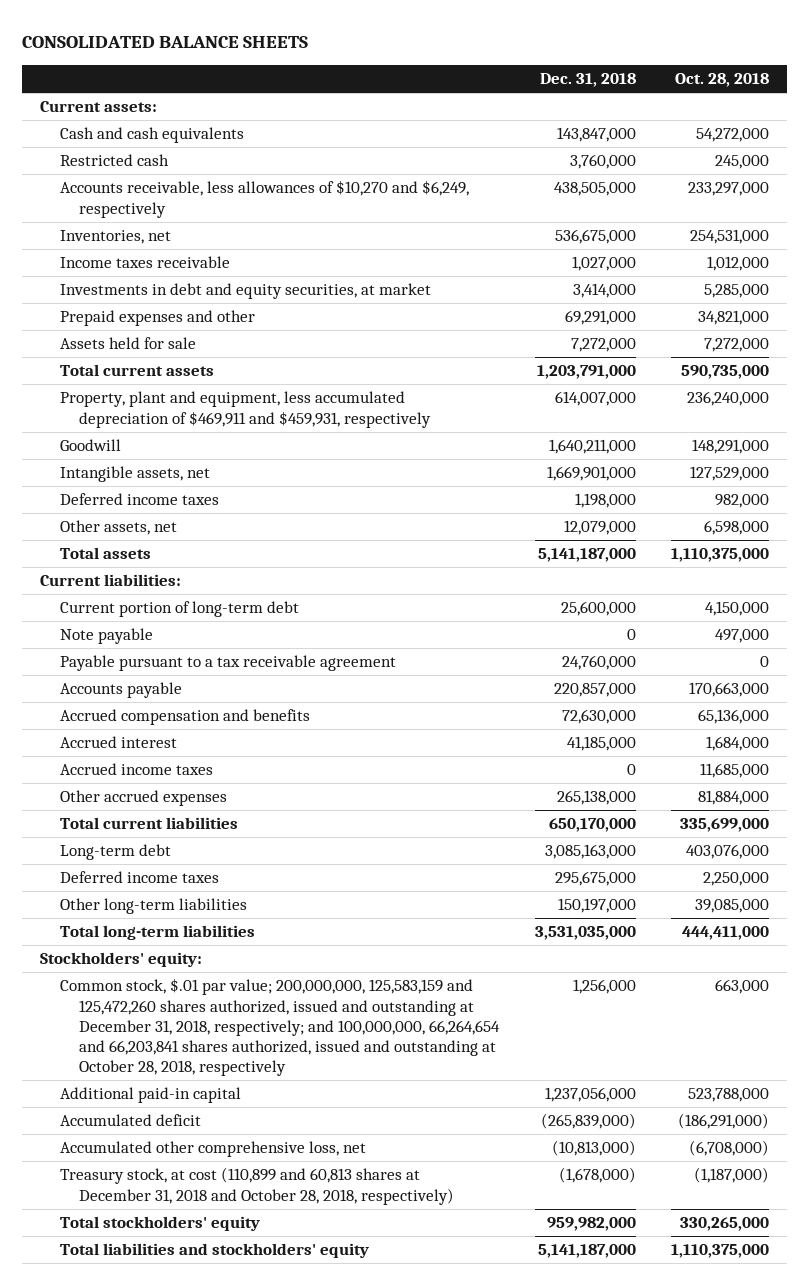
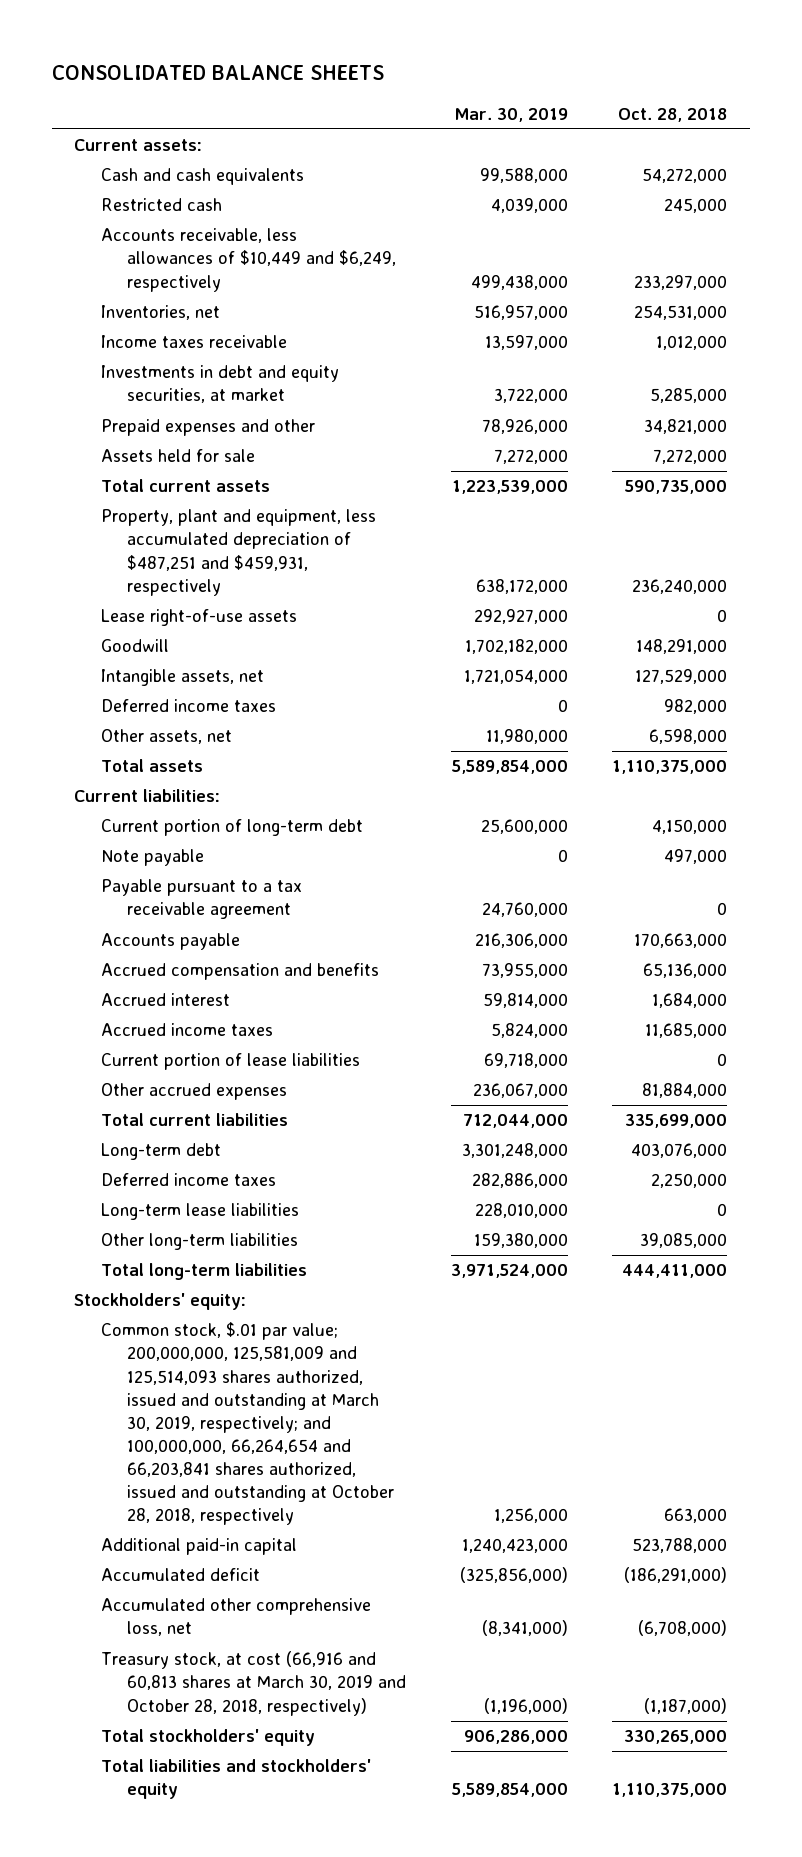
[539,73,636,88] Dec. 31, 2018 -> none
none -> [453,107,568,122] Mar. 30, 2019
[59,180,469,218] Accounts receivable, less allowances of $10,270 and $6,249, respectively -> [100,228,396,292] Accounts receivable, less allowances of $10,449 and $6,249, respectively
[59,391,432,428] Property, plant and equipment, less accumulated depreciation of $469,911 and $459,931, respectively -> [100,509,376,596] Property, plant and equipment, less accumulated depreciation of $487,251 and $459,931, respectively
none -> [100,609,297,627] Lease right-of-use assets
none -> [100,1053,360,1071] Current portion of lease liabilities
none -> [100,1203,299,1221] Long-term lease liabilities
[59,978,501,1077] Common stock, $.01 par value; 200,000,000, 125,583,159 and 125,472,260 shares authorized, issued and outstanding at December 31, 2018, respectively; and 100,000,000, 66,264,654 and 66,203,841 shares authorized, issued and outstanding at October 28, 2018, respectively -> [100,1322,394,1525] Common stock, $.01 par value; 200,000,000, 125,581,009 and 125,514,093 shares authorized, issued and outstanding at March 30, 2019, respectively; and 100,000,000, 66,264,654 and 66,203,841 shares authorized, issued and outstanding at October 28, 2018, respectively
[59,1167,455,1205] Treasury stock, at cost (110,899 and 60,813 shares at December 31, 2018 and October 28, 2018, respectively) -> [100,1651,406,1716] Treasury stock, at cost (66,916 and 60,813 shares at March 30, 2019 and October 28, 2018, respectively)

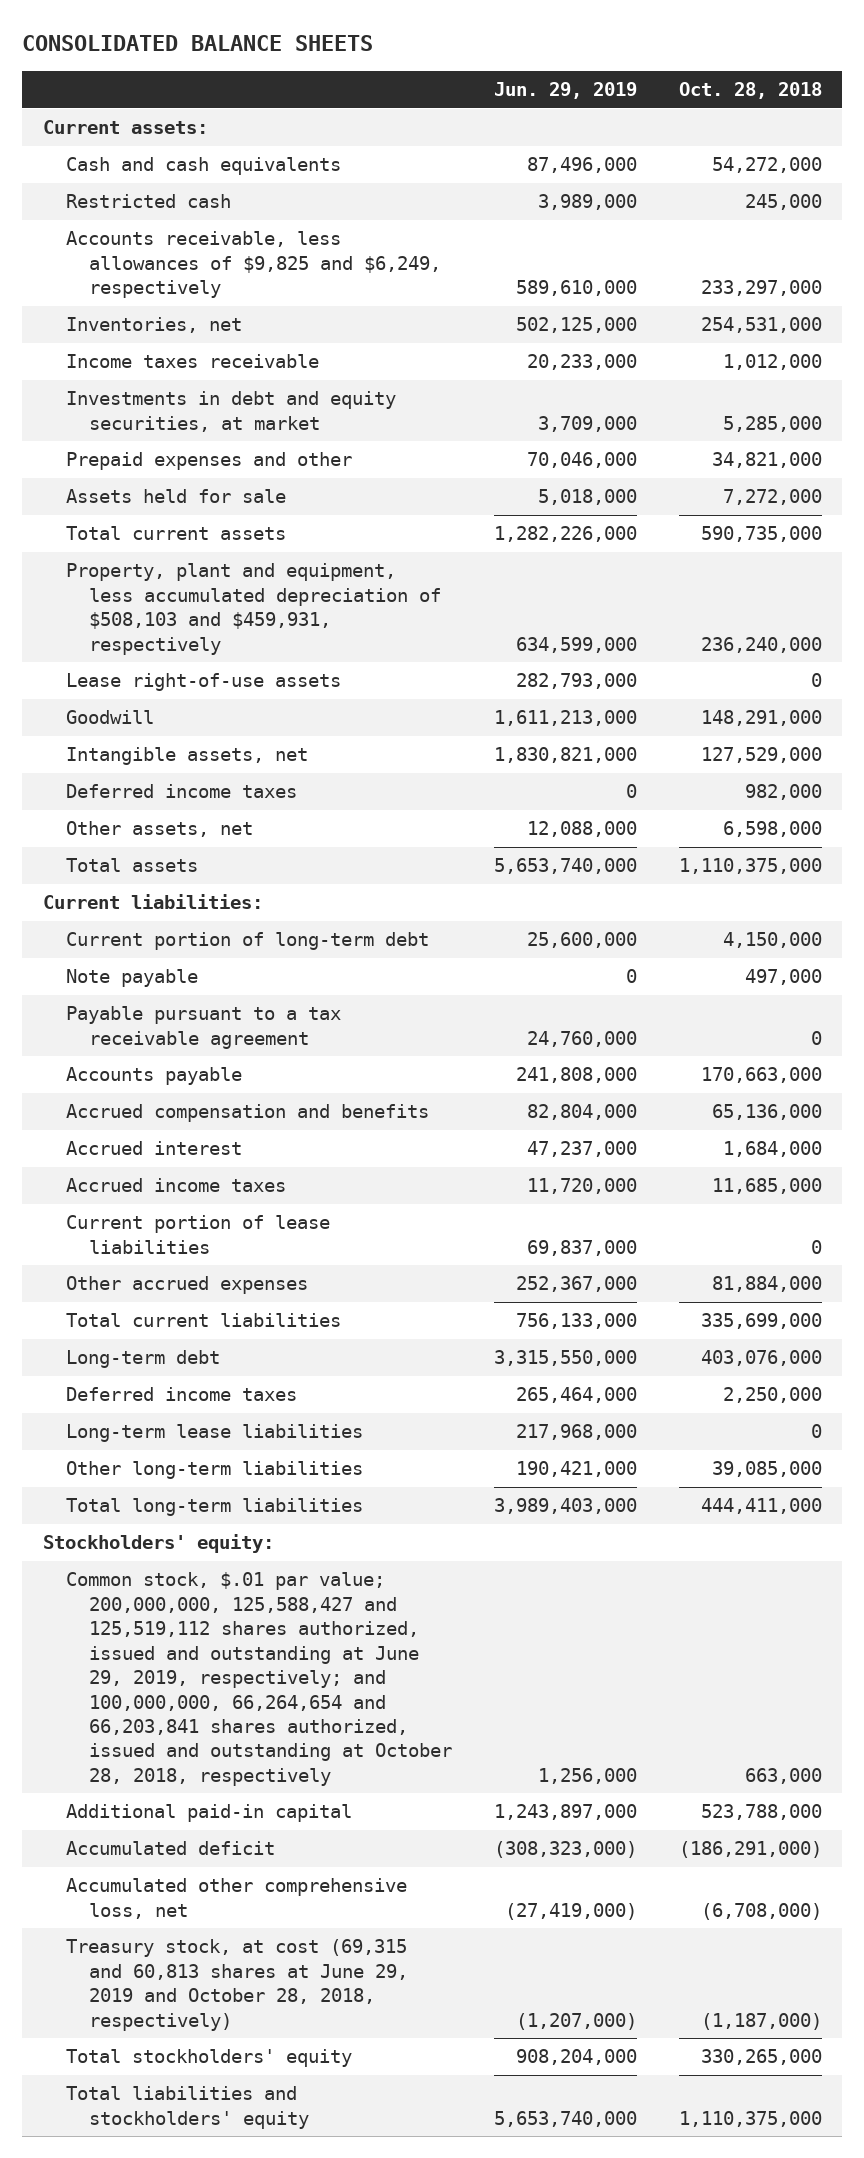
[453,107,568,122] Mar. 30, 2019 -> none
none -> [493,82,637,100] Jun. 29, 2019
[100,228,396,292] Accounts receivable, less allowances of $10,449 and $6,249, respectively -> [65,231,441,299] Accounts receivable, less allowances of $9,825 and $6,249, respectively
[100,509,376,596] Property, plant and equipment, less accumulated depreciation of $487,251 and $459,931, respectively -> [65,563,441,655] Property, plant and equipment, less accumulated depreciation of $508,103 and $459,931, respectively
[100,1322,394,1525] Common stock, $.01 par value; 200,000,000, 125,581,009 and 125,514,093 shares authorized, issued and outstanding at March 30, 2019, respectively; and 100,000,000, 66,264,654 and 66,203,841 shares authorized, issued and outstanding at October 28, 2018, respectively -> [65,1572,452,1786] Common stock, $.01 par value; 200,000,000, 125,588,427 and 125,519,112 shares authorized, issued and outstanding at June 29, 2019, respectively; and 100,000,000, 66,264,654 and 66,203,841 shares authorized, issued and outstanding at October 28, 2018, respectively
[100,1651,406,1716] Treasury stock, at cost (66,916 and 60,813 shares at March 30, 2019 and October 28, 2018, respectively) -> [65,1939,408,2031] Treasury stock, at cost (69,315 and 60,813 shares at June 29, 2019 and October 28, 2018, respectively)

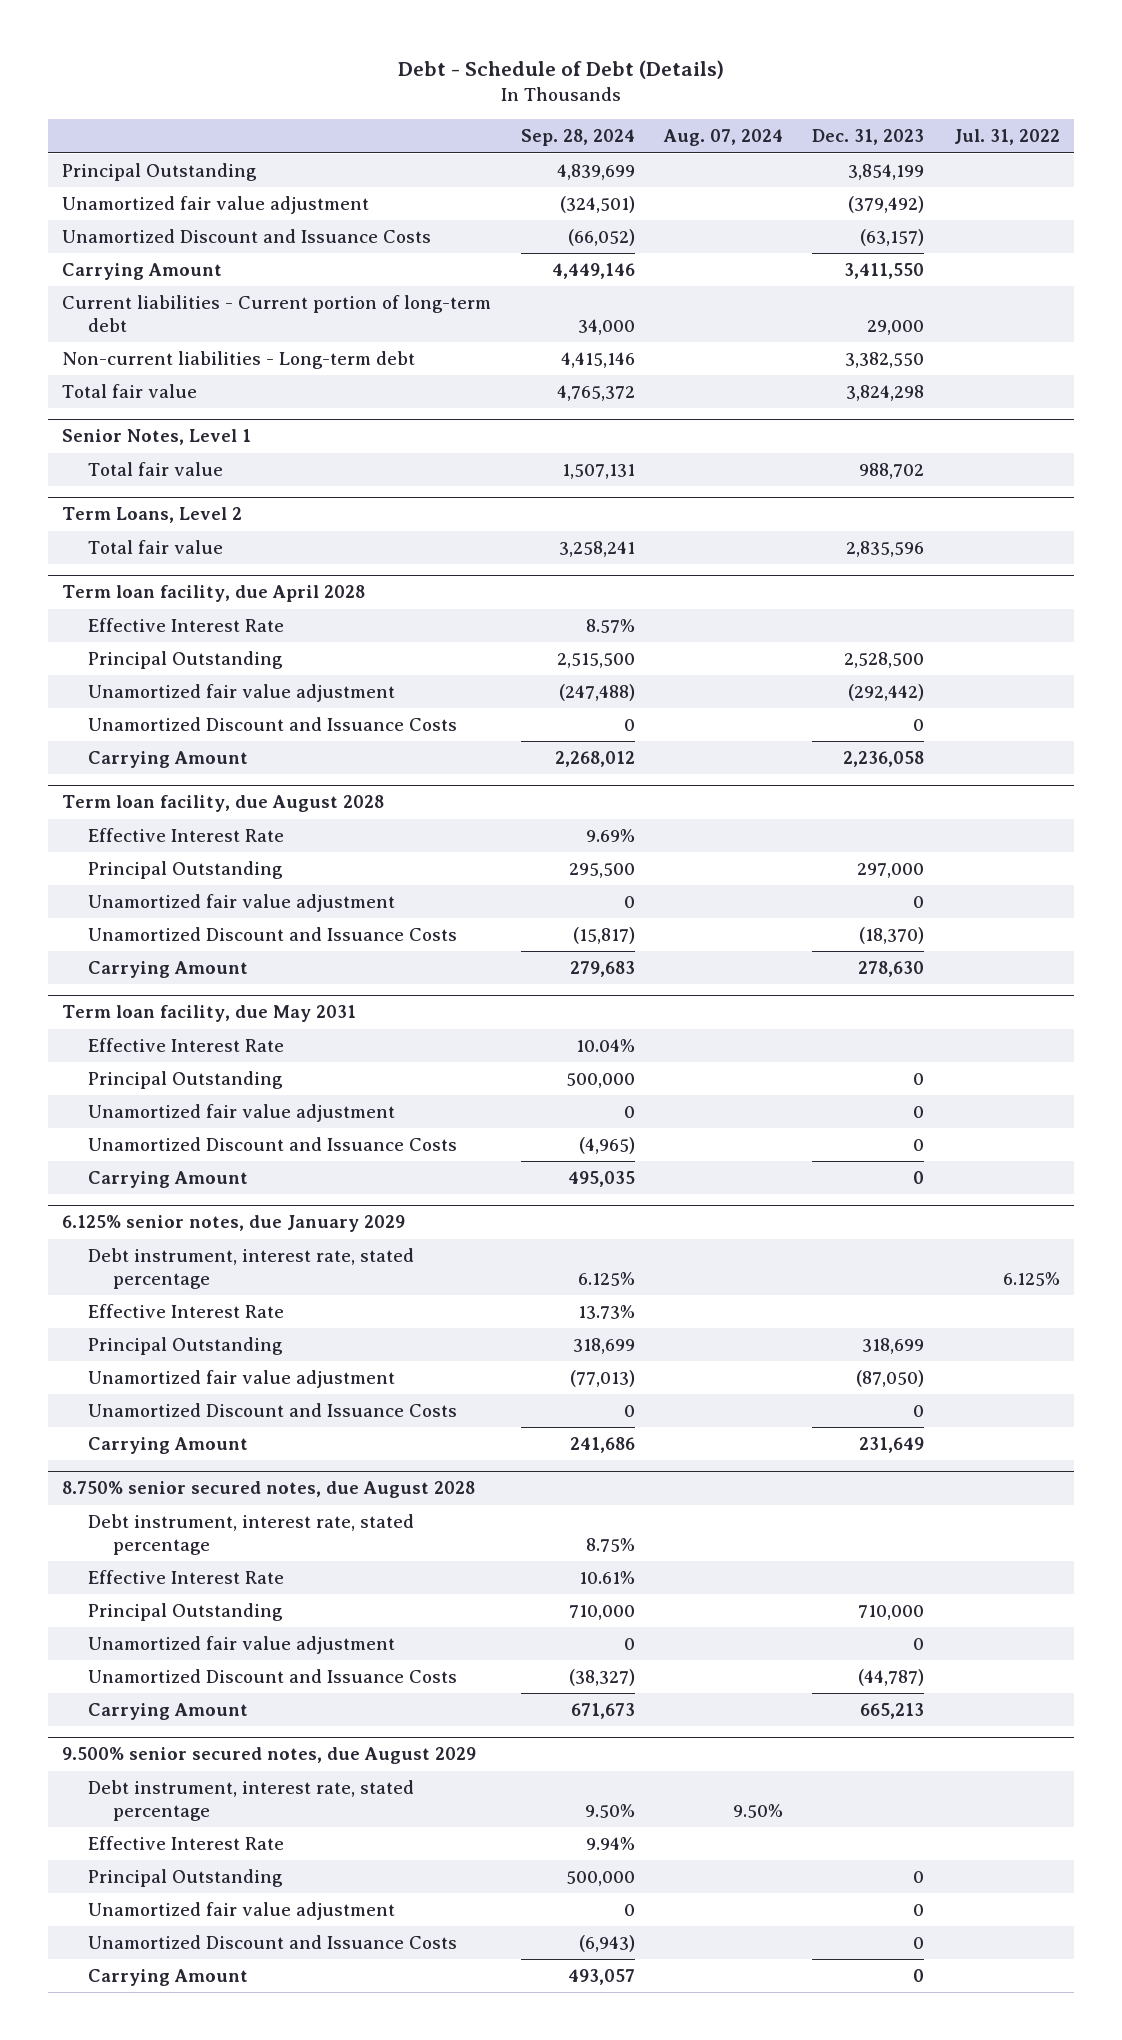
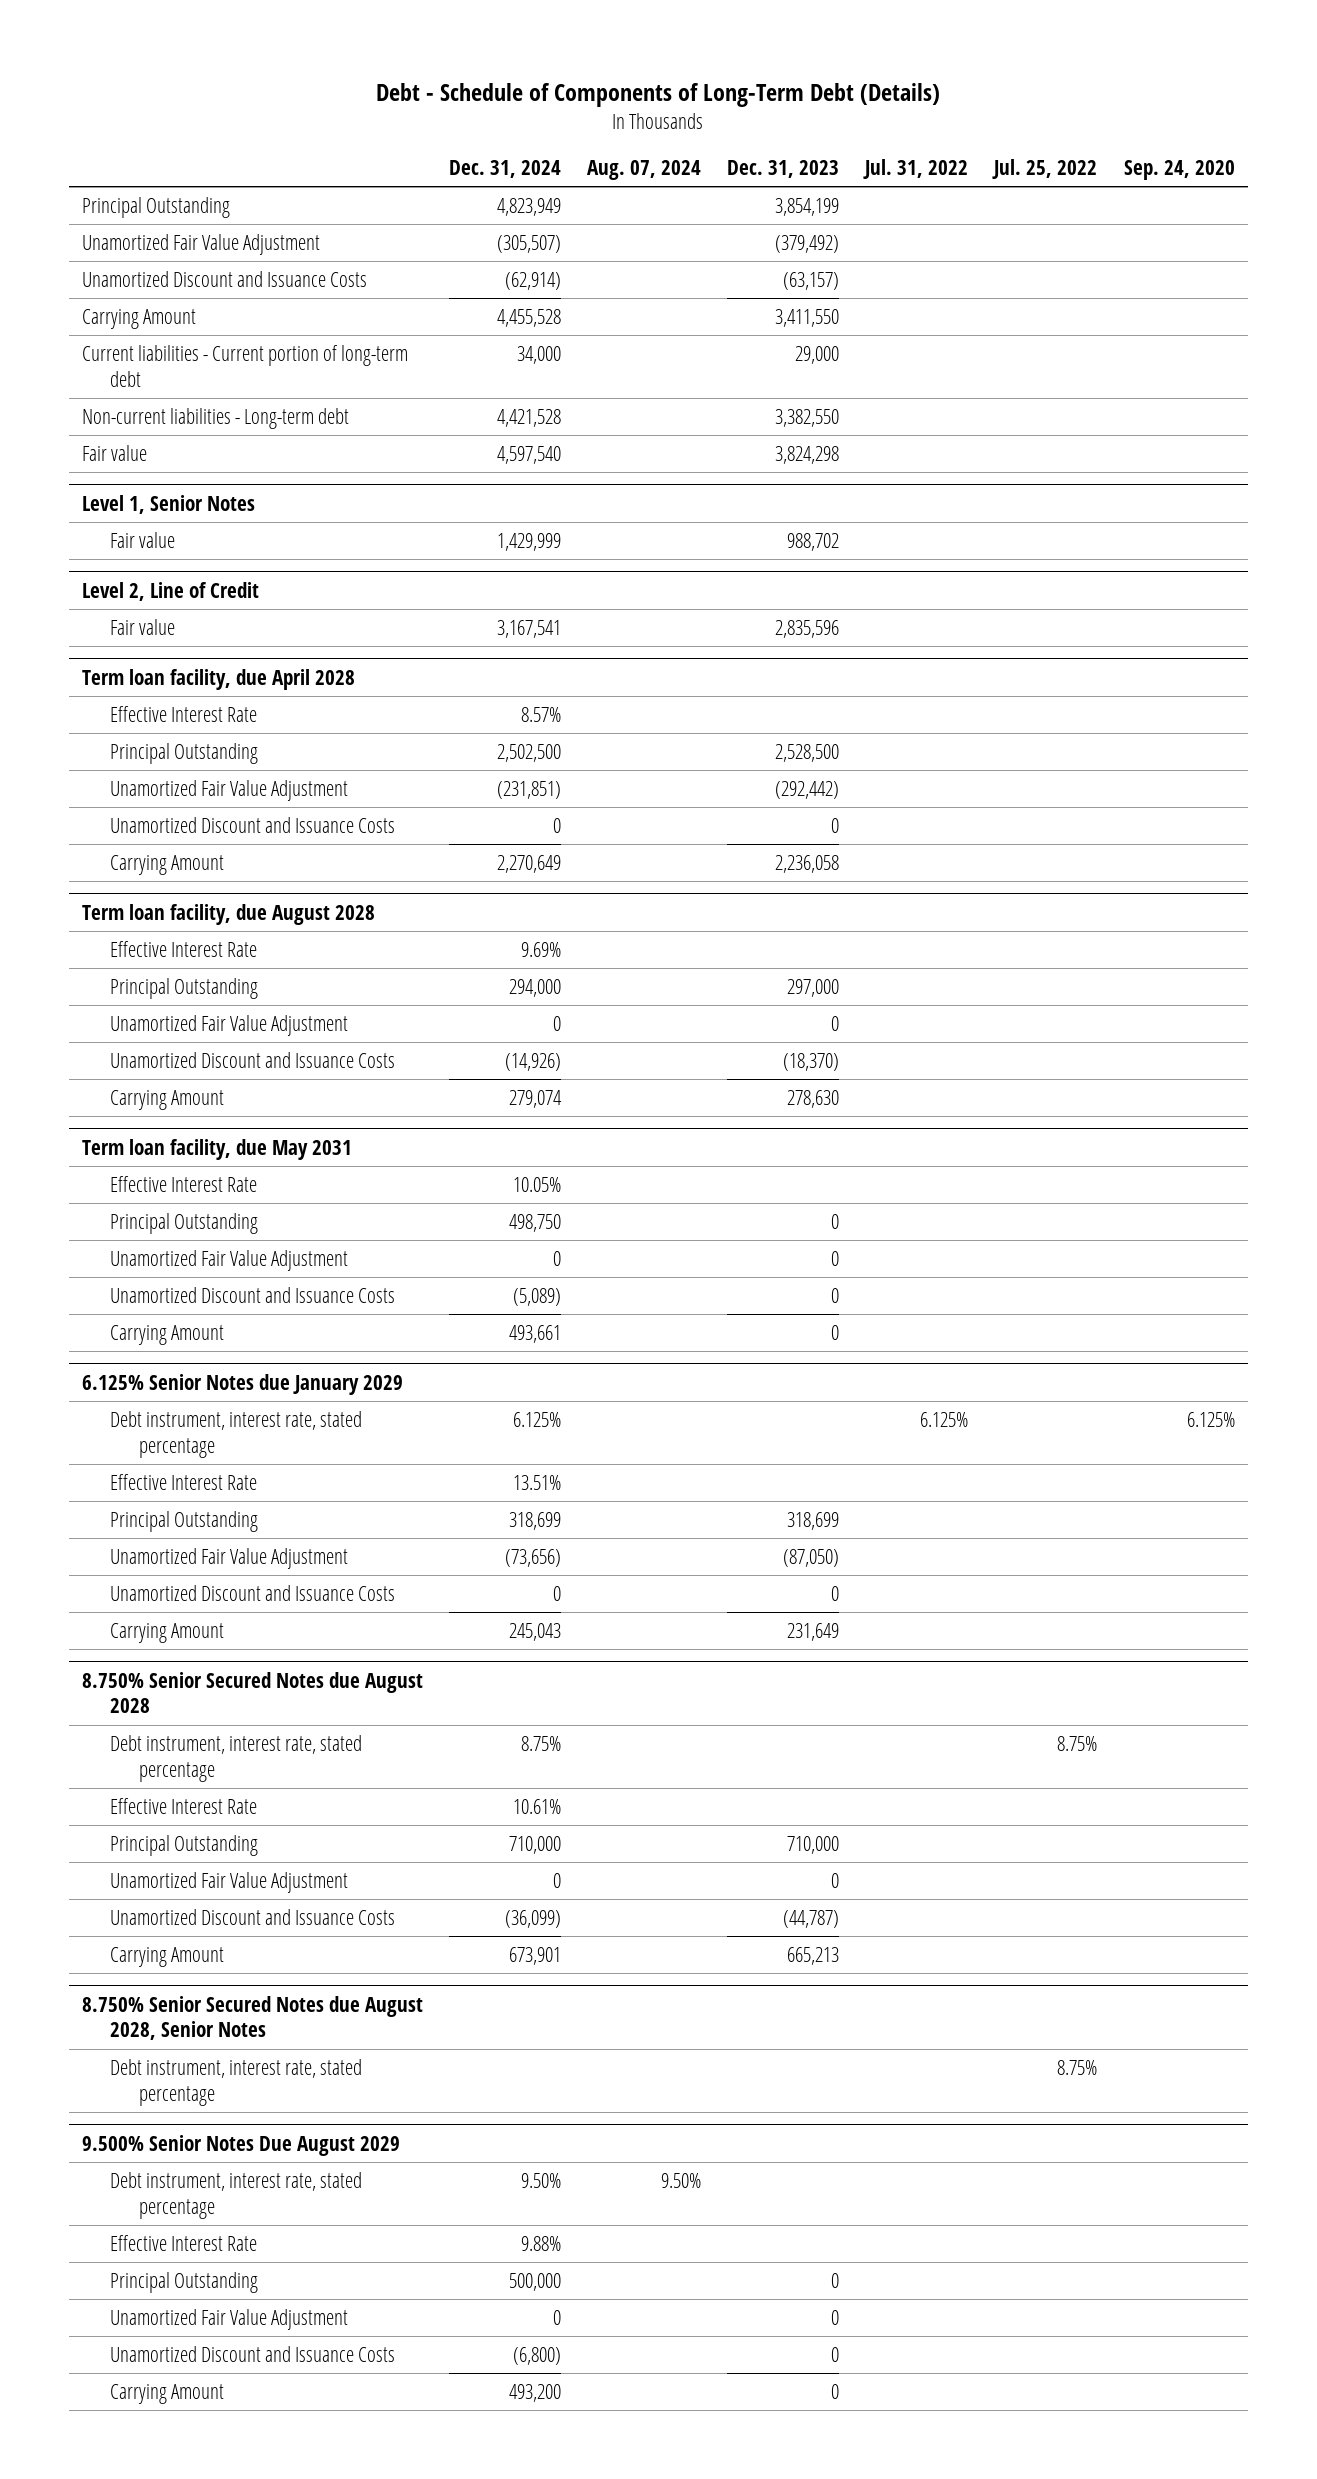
[398,60,725,80] Debt - Schedule of Debt (Details) -> [376,82,941,107] Debt - Schedule of Components of Long-Term Debt (Details)
[520,129,635,147] Sep. 28, 2024 -> none
none -> [449,159,562,178] Dec. 31, 2024
none -> [992,158,1098,179] Jul. 25, 2022
none -> [1123,159,1235,180] Sep. 24, 2020
[62,195,370,214] Unamortized fair value adjustment -> [82,233,321,255] Unamortized Fair Value Adjustment
[62,507,243,524] Term Loans, Level 2 -> none
[62,383,198,398] Total fair value -> [82,444,148,461] Fair value
[62,429,252,446] Senior Notes, Level 1 -> [82,494,256,514] Level 1, Senior Notes
[87,461,223,476] Total fair value -> [110,531,176,548] Fair value
none -> [82,581,260,601] Level 2, Line of Credit
[87,539,223,554] Total fair value -> [110,618,176,635] Fair value
[87,683,395,702] Unamortized fair value adjustment -> [110,779,349,801] Unamortized Fair Value Adjustment
[87,893,395,912] Unamortized fair value adjustment -> [110,1014,349,1036] Unamortized Fair Value Adjustment
[87,1103,395,1122] Unamortized fair value adjustment -> [110,1249,349,1271] Unamortized Fair Value Adjustment
[62,1215,406,1233] 6.125% senior notes, due January 2029 -> [82,1373,404,1395] 6.125% Senior Notes due January 2029
[87,1369,395,1388] Unamortized fair value adjustment -> [110,1547,349,1569] Unamortized Fair Value Adjustment
[62,1481,476,1499] 8.750% senior secured notes, due August 2028 -> [82,1671,424,1714] 8.750% Senior Secured Notes due August 2028
[87,1635,395,1654] Unamortized fair value adjustment -> [110,1871,349,1893] Unamortized Fair Value Adjustment
none -> [82,1995,424,2041] 8.750% Senior Secured Notes due August 2028, Senior Notes
none -> [110,2058,363,2106] Debt instrument, interest rate, stated percentage
[62,1747,477,1765] 9.500% senior secured notes, due August 2029 -> [82,2134,401,2156] 9.500% Senior Notes Due August 2029
[87,1901,395,1920] Unamortized fair value adjustment -> [110,2308,349,2330] Unamortized Fair Value Adjustment

